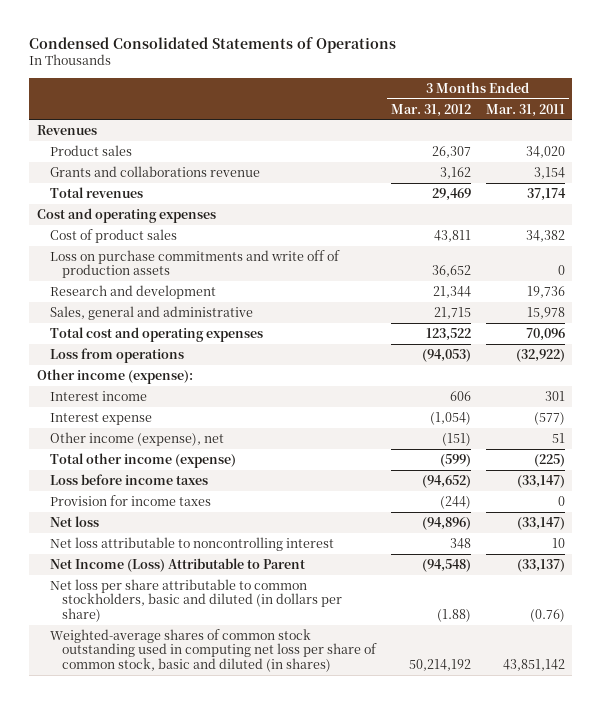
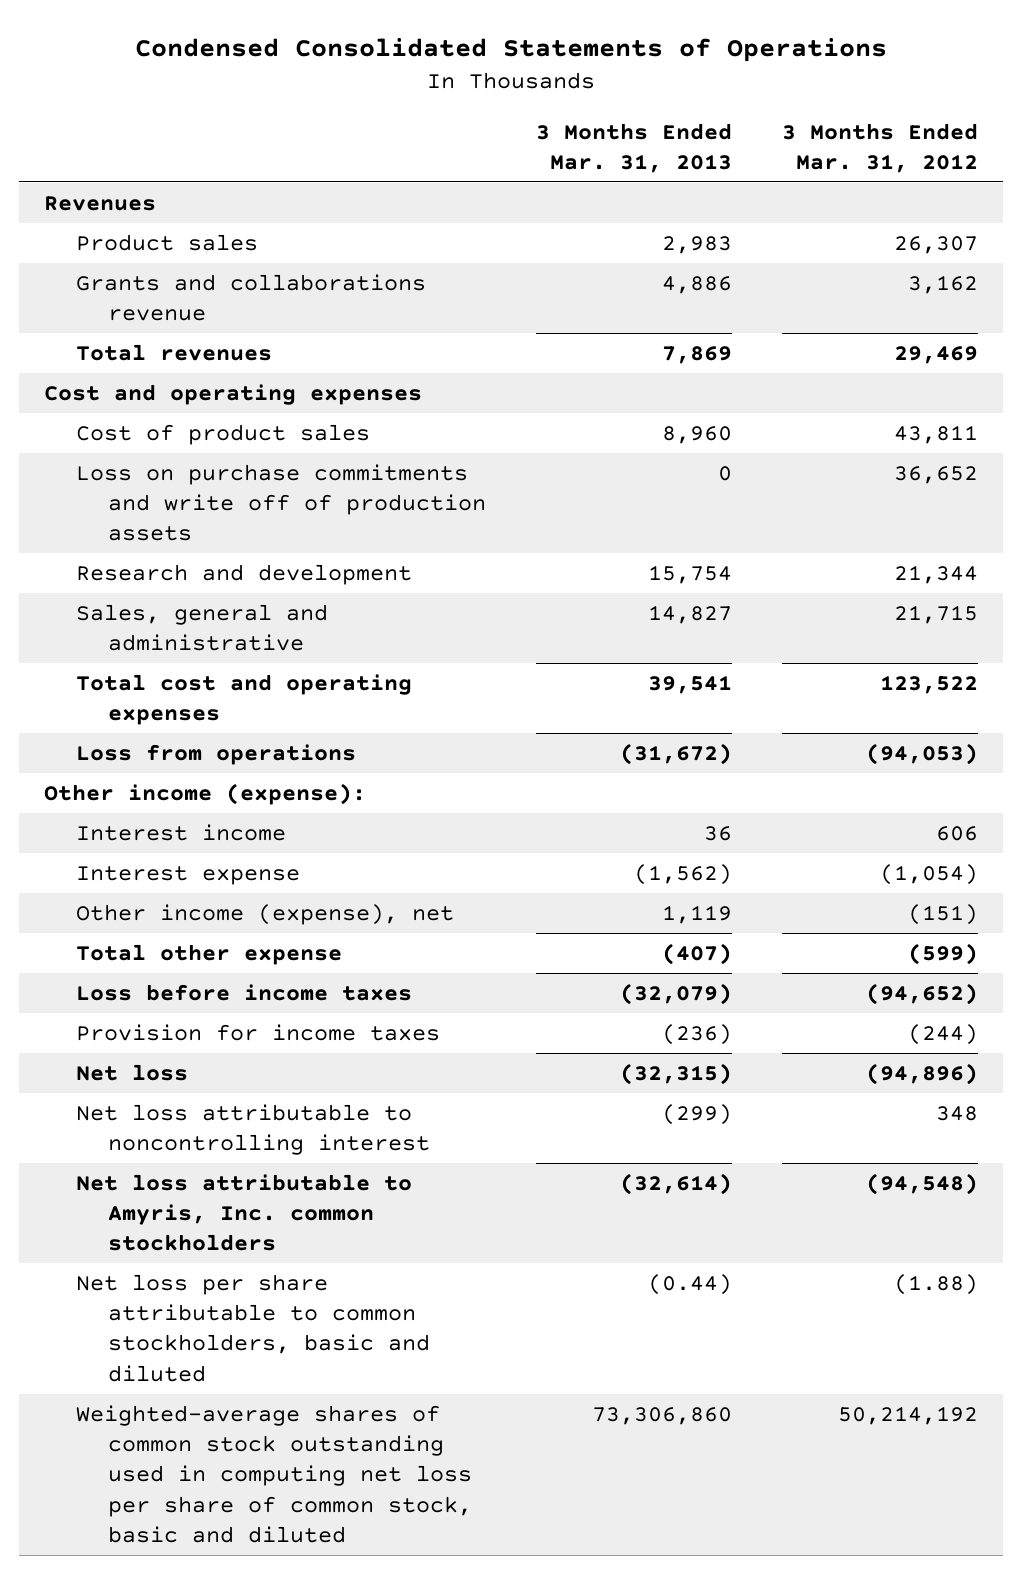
[485,103,565,117] Mar. 31, 2011 -> none
none -> [536,122,733,173] 3 Months Ended Mar. 31, 2013
[49,452,236,468] Total other income (expense) -> [76,944,343,966] Total other expense
[49,557,305,572] Net Income (Loss) Attributable to Parent -> [76,1174,413,1252] Net loss attributable to Amyris, Inc. common stockholders
[49,578,343,622] Net loss per share attributable to common stockholders, basic and diluted (in dollars per share) -> [76,1274,431,1382] Net loss per share attributable to common stockholders, basic and diluted
[49,628,378,672] Weighted-average shares of common stock outstanding used in computing net loss per share of common stock, basic and diluted (in shares) -> [76,1405,473,1543] Weighted-average shares of common stock outstanding used in computing net loss per share of common stock, basic and diluted

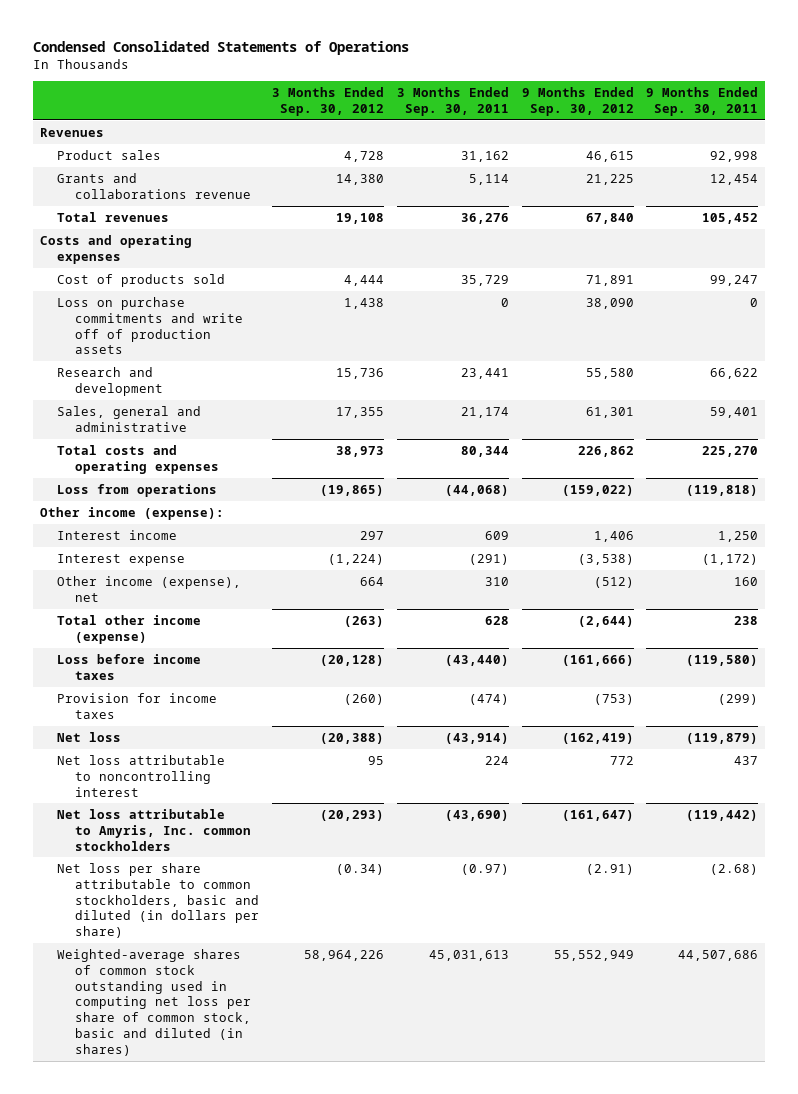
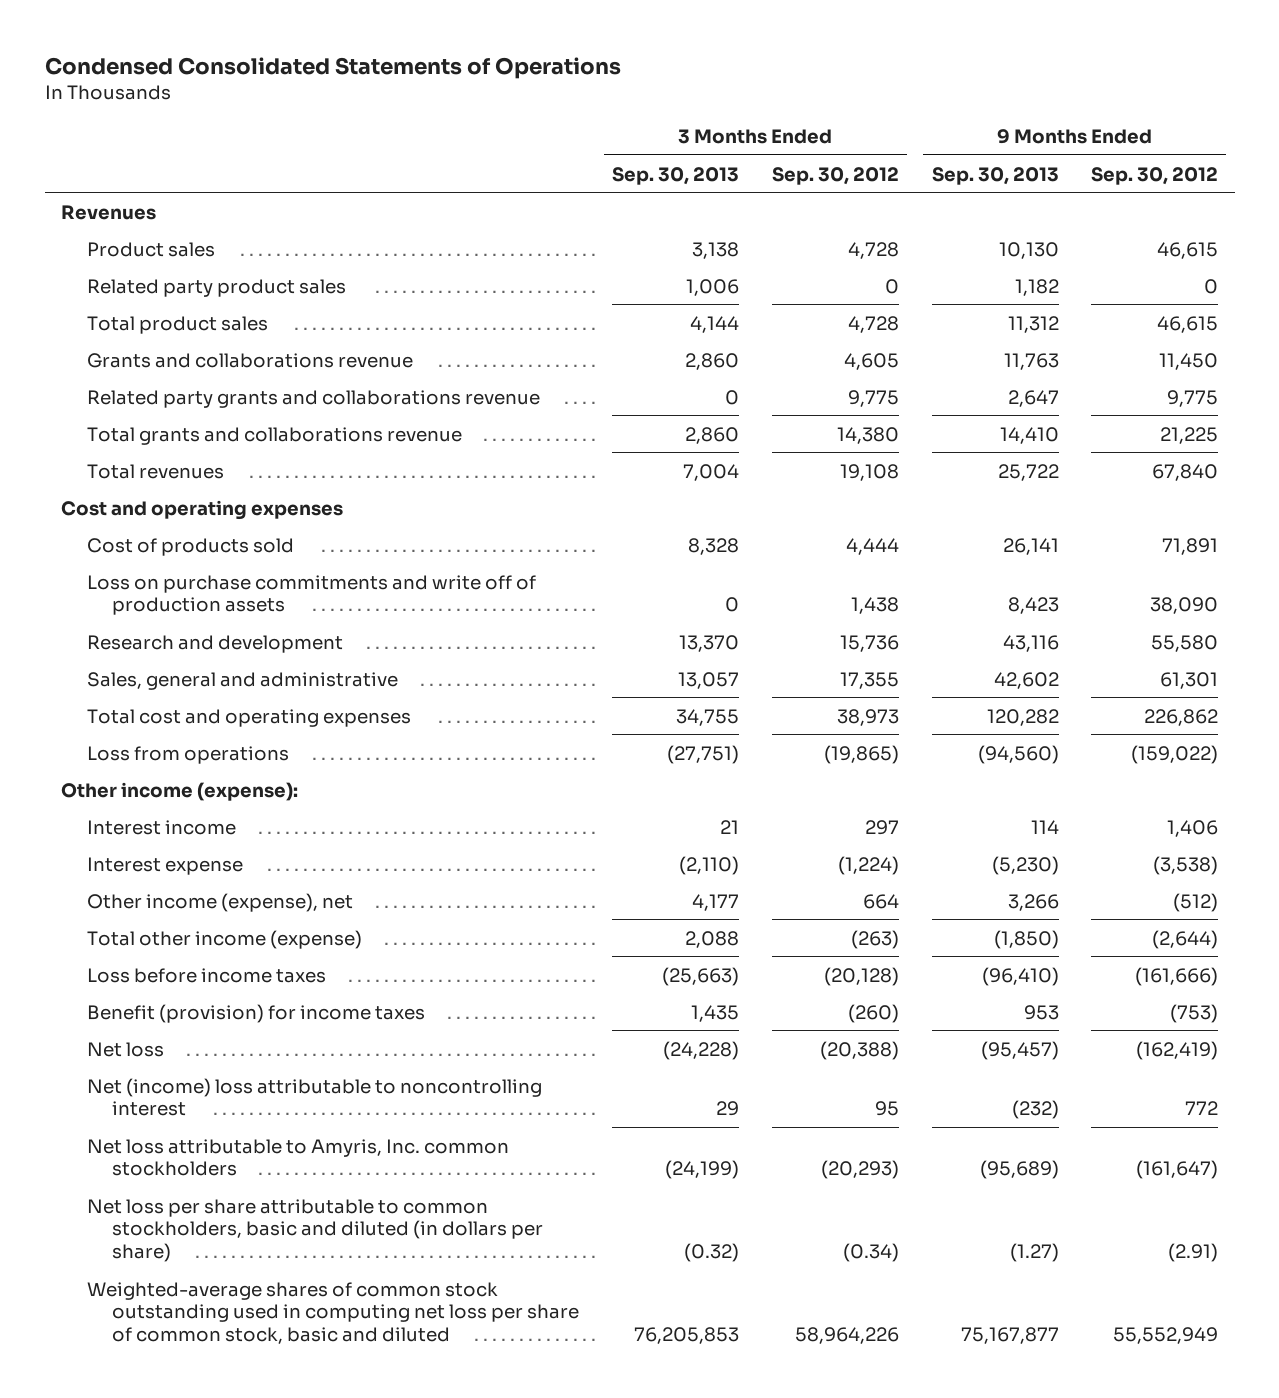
[396,86,509,116] 3 Months Ended Sep. 30, 2011 -> none
[646,86,759,116] 9 Months Ended Sep. 30, 2011 -> none
none -> [612,166,740,185] Sep. 30, 2013
none -> [931,166,1059,185] Sep. 30, 2013
none -> [86,278,346,297] Related party product sales
none -> [86,315,268,334] Total product sales
[335,173,384,185] 14,380 -> [843,352,899,370] 4,605
[585,173,634,185] 21,225 -> [1159,352,1219,370] 11,450
none -> [86,389,540,408] Related party grants and collaborations revenue
none -> [86,426,462,445] Total grants and collaborations revenue
[39,234,192,264] Costs and operating expenses -> [61,499,344,520] Cost and operating expenses
[57,444,219,474] Total costs and operating expenses -> [86,708,411,727] Total cost and operating expenses
[57,692,218,719] Provision for income taxes -> [86,1003,425,1023] Benefit (provision) for income taxes
[57,754,226,797] Net loss attributable to noncontrolling interest -> [86,1077,542,1117] Net (income) loss attributable to noncontrolling interest
[57,948,251,1057] Weighted-average shares of common stock outstanding used in computing net loss per share of common stock, basic and diluted (in shares) -> [86,1281,580,1344] Weighted-average shares of common stock outstanding used in computing net loss per share of common stock, basic and diluted

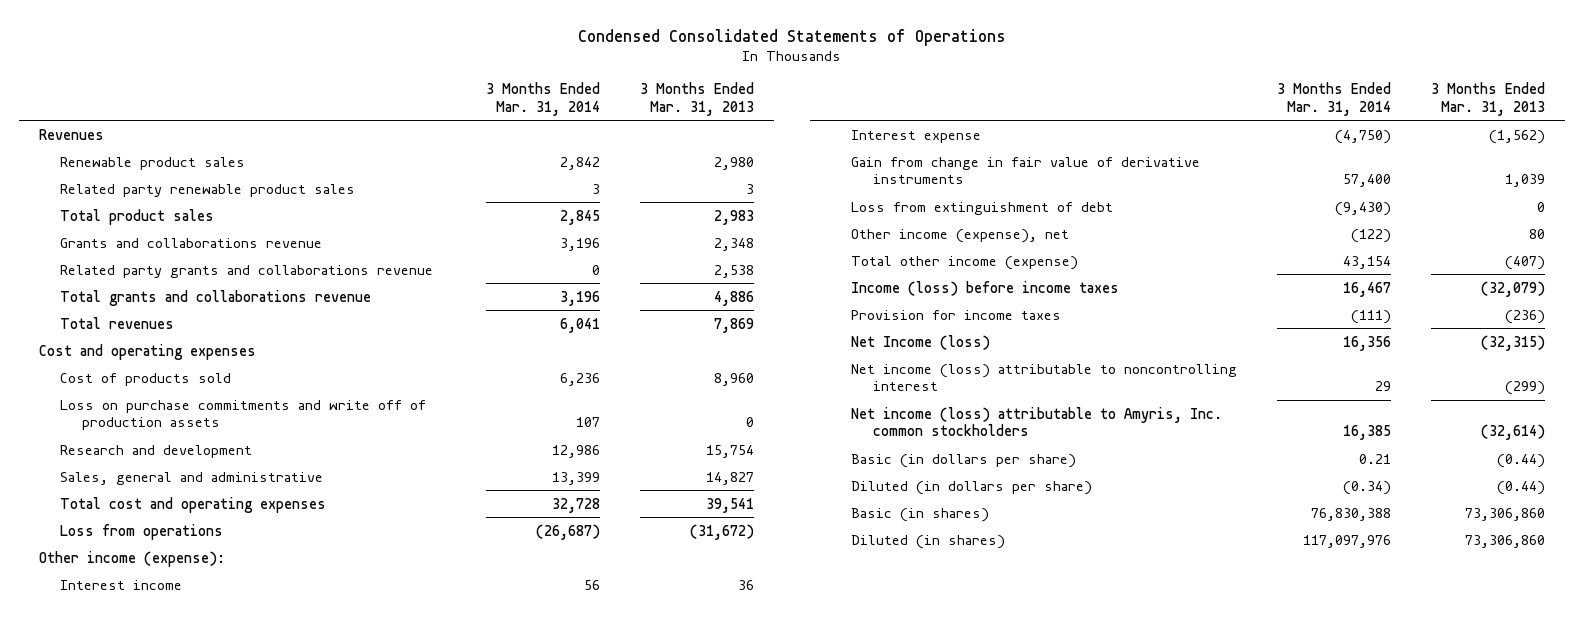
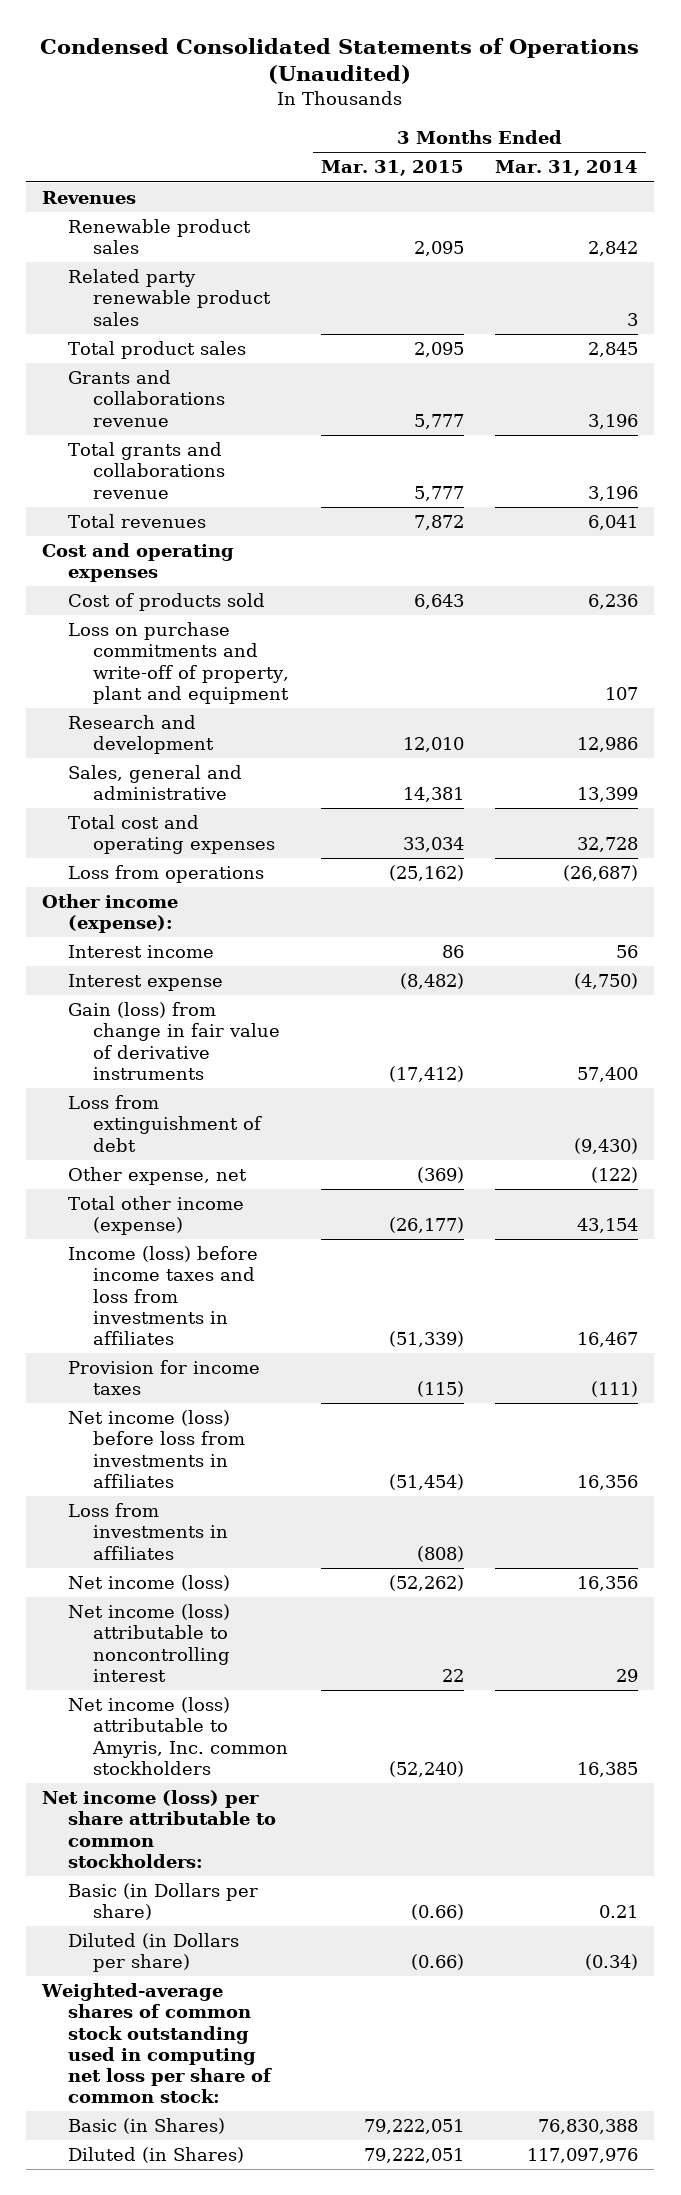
[578,28,1007,46] Condensed Consolidated Statements of Operations -> [40,37,640,85] Condensed Consolidated Statements of Operations (Unaudited)
[639,82,754,116] 3 Months Ended Mar. 31, 2013 -> none
none -> [320,160,464,177] Mar. 31, 2015
[60,264,434,278] Related party grants and collaborations revenue -> none
[60,399,427,431] Loss on purchase commitments and write off of production assets -> [67,622,290,704] Loss on purchase commitments and write-off of property, plant and equipment
[851,156,1201,185] Gain from change in fair value of derivative instruments -> [67,1002,281,1080] Gain (loss) from change in fair value of derivative instruments
[851,228,1070,243] Other income (expense), net -> [67,1167,247,1186] Other expense, net
[851,280,1120,296] Income (loss) before income taxes -> [67,1246,258,1345] Income (loss) before income taxes and loss from investments in affiliates
none -> [67,1410,246,1488] Net income (loss) before loss from investments in affiliates
none -> [67,1503,229,1560] Loss from investments in affiliates
[851,334,991,350] Net Income (loss) -> [67,1575,230,1592] Net income (loss)
none -> [42,1790,276,1868] Net income (loss) per share attributable to common stockholders:
[851,453,1077,468] Basic (in dollars per share) -> [67,1883,258,1921] Basic (in Dollars per share)
[851,480,1093,495] Diluted (in dollars per share) -> [67,1933,239,1973] Diluted (in Dollars per share)
none -> [41,1983,272,2104] Weighted-average shares of common stock outstanding used in computing net loss per share of common stock:
[851,507,990,522] Basic (in shares) -> [67,2118,225,2135] Basic (in Shares)
[851,534,1006,549] Diluted (in shares) -> [67,2147,244,2164] Diluted (in Shares)

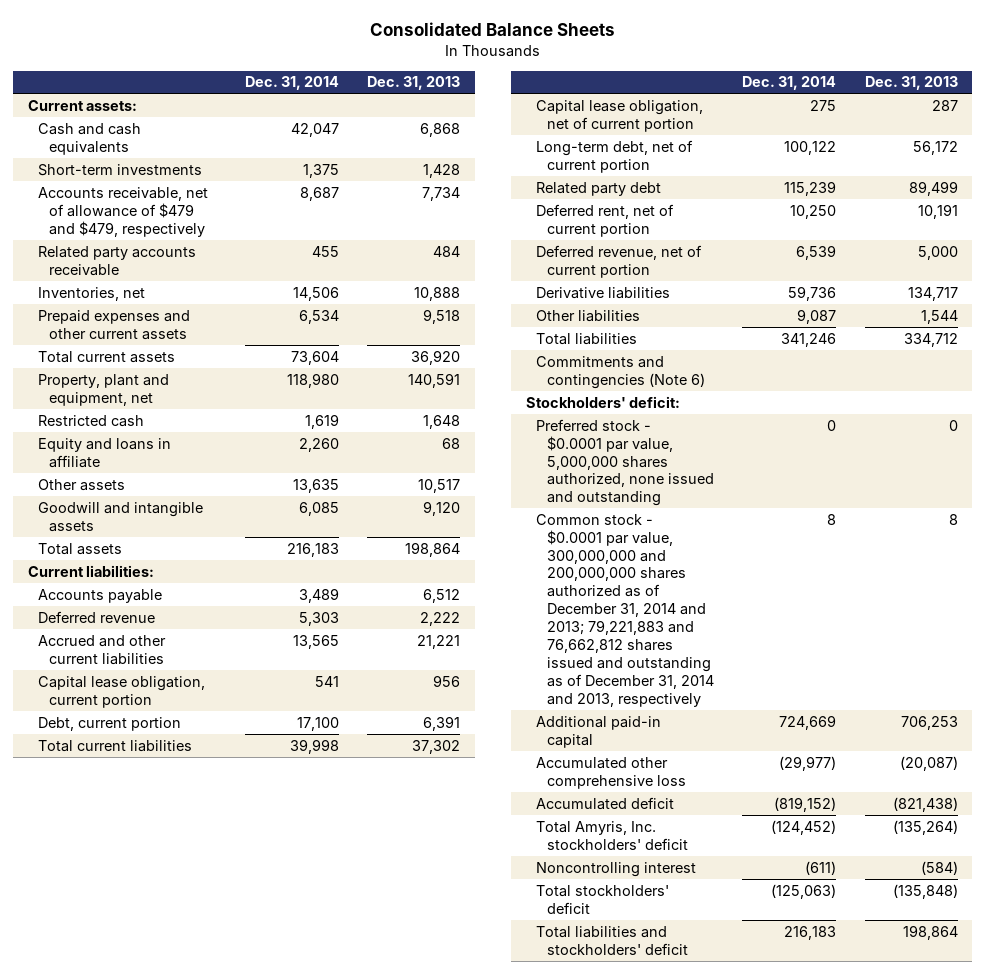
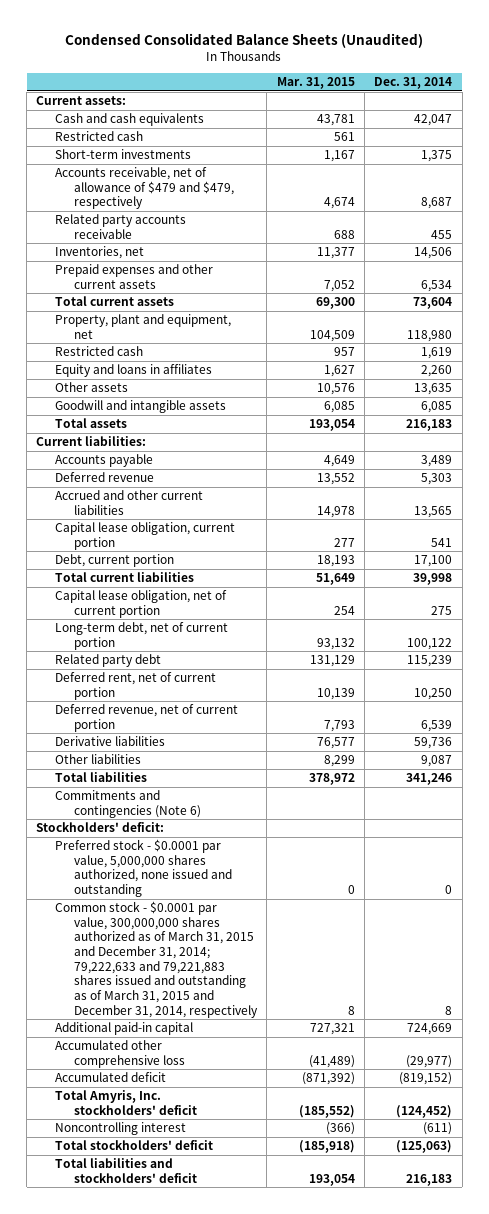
[369,22,615,37] Consolidated Balance Sheets -> [65,32,424,48] Condensed Consolidated Balance Sheets (Unaudited)
[367,76,461,91] Dec. 31, 2013 -> none
none -> [276,76,355,89] Mar. 31, 2015
none -> [55,131,144,142] Restricted cash
[38,437,172,468] Equity and loans in affiliate -> [55,364,213,378] Equity and loans in affiliates
[536,513,714,707] Common stock - $0.0001 par value, 300,000,000 and 200,000,000 shares authorized as of December 31, 2014 and 2013; 79,221,883 and 76,662,812 shares issued and outstanding as of December 31, 2014 and 2013, respectively -> [55,901,259,1018] Common stock - $0.0001 par value, 300,000,000 shares authorized as of March 31, 2015 and December 31, 2014; 79,222,633 and 79,221,883 shares issued and outstanding as of March 31, 2015 and December 31, 2014, respectively

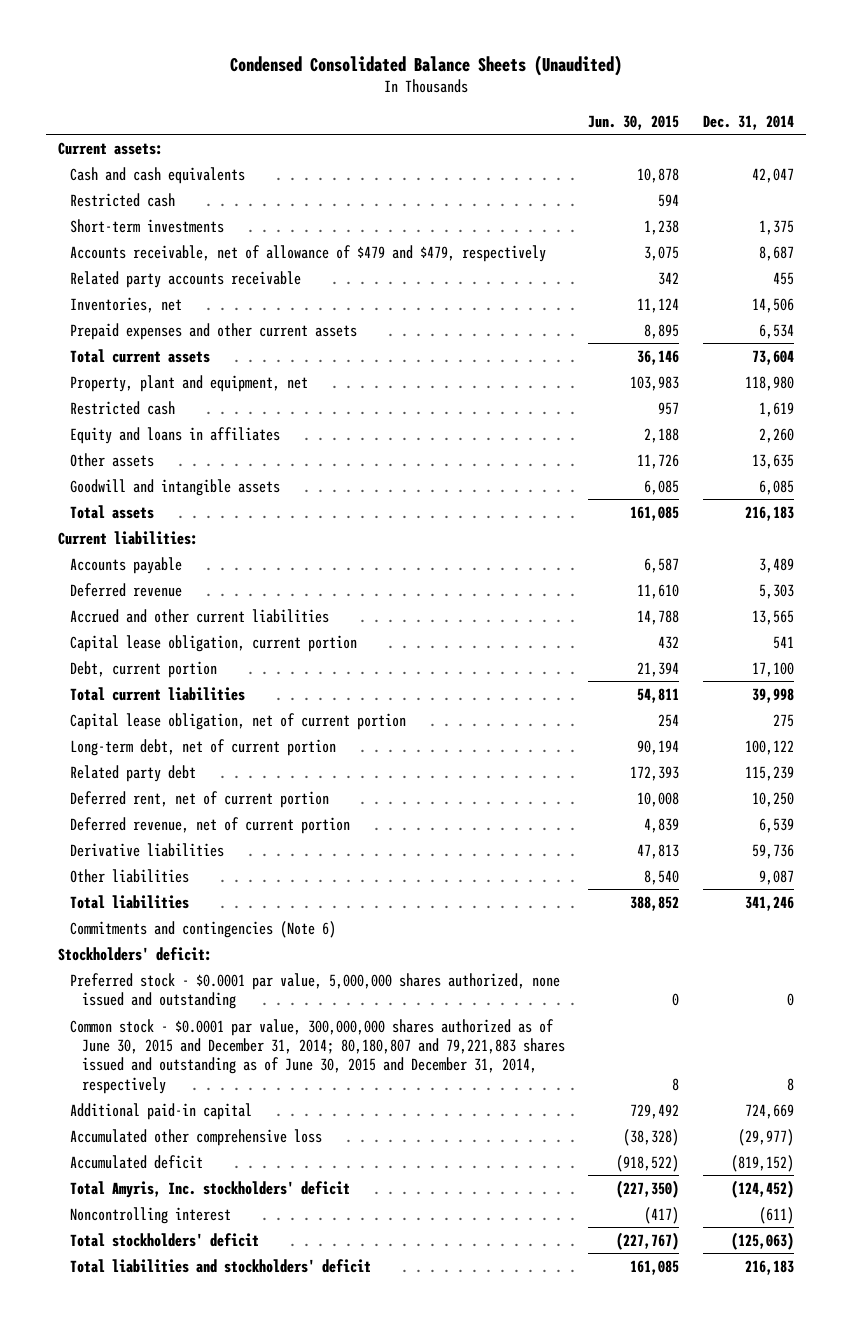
[276,76,355,89] Mar. 31, 2015 -> none
none -> [588,114,680,130] Jun. 30, 2015
[55,901,259,1018] Common stock - $0.0001 par value, 300,000,000 shares authorized as of March 31, 2015 and December 31, 2014; 79,222,633 and 79,221,883 shares issued and outstanding as of March 31, 2015 and December 31, 2014, respectively -> [69,1018,565,1094] Common stock - $0.0001 par value, 300,000,000 shares authorized as of June 30, 2015 and December 31, 2014; 80,180,807 and 79,221,883 shares issued and outstanding as of June 30, 2015 and December 31, 2014, respectively

